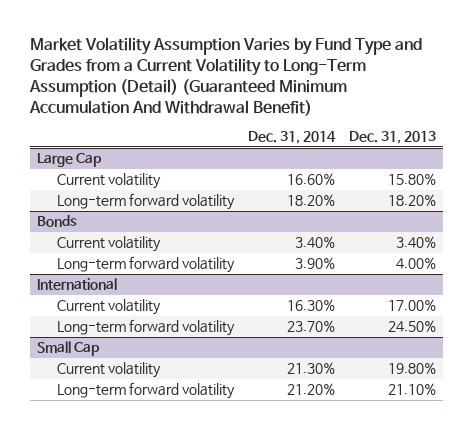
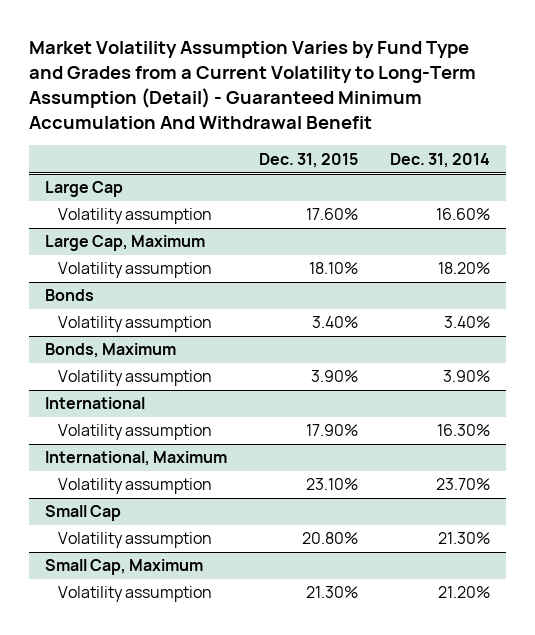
[28,37,422,116] Market Volatility Assumption Varies by Fund Type and Grades from a Current Volatility to Long-Term Assumption (Detail) (Guaranteed Minimum Accumulation And Withdrawal Benefit) -> [29,41,477,130] Market Volatility Assumption Varies by Fund Type and Grades from a Current Volatility to Long-Term Assumption (Detail) - Guaranteed Minimum Accumulation And Withdrawal Benefit
[348,131,436,145] Dec. 31, 2013 -> none
none -> [259,152,359,168] Dec. 31, 2015
[56,173,161,190] Current volatility -> [57,208,212,225] Volatility assumption
none -> [45,235,206,252] Large Cap, Maximum
[56,193,235,211] Long-term forward volatility -> [57,262,212,279] Volatility assumption
[56,256,235,274] Long-term forward volatility -> none
[56,236,161,253] Current volatility -> [57,316,212,333] Volatility assumption
none -> [45,343,177,359] Bonds, Maximum
none -> [57,370,212,387] Volatility assumption
[56,299,161,316] Current volatility -> [57,424,212,441] Volatility assumption
none -> [45,451,228,467] International, Maximum
[56,319,235,337] Long-term forward volatility -> [57,478,212,495] Volatility assumption
[56,362,161,379] Current volatility -> [57,532,212,549] Volatility assumption
none -> [45,559,204,576] Small Cap, Maximum
[56,382,235,400] Long-term forward volatility -> [57,586,212,603] Volatility assumption

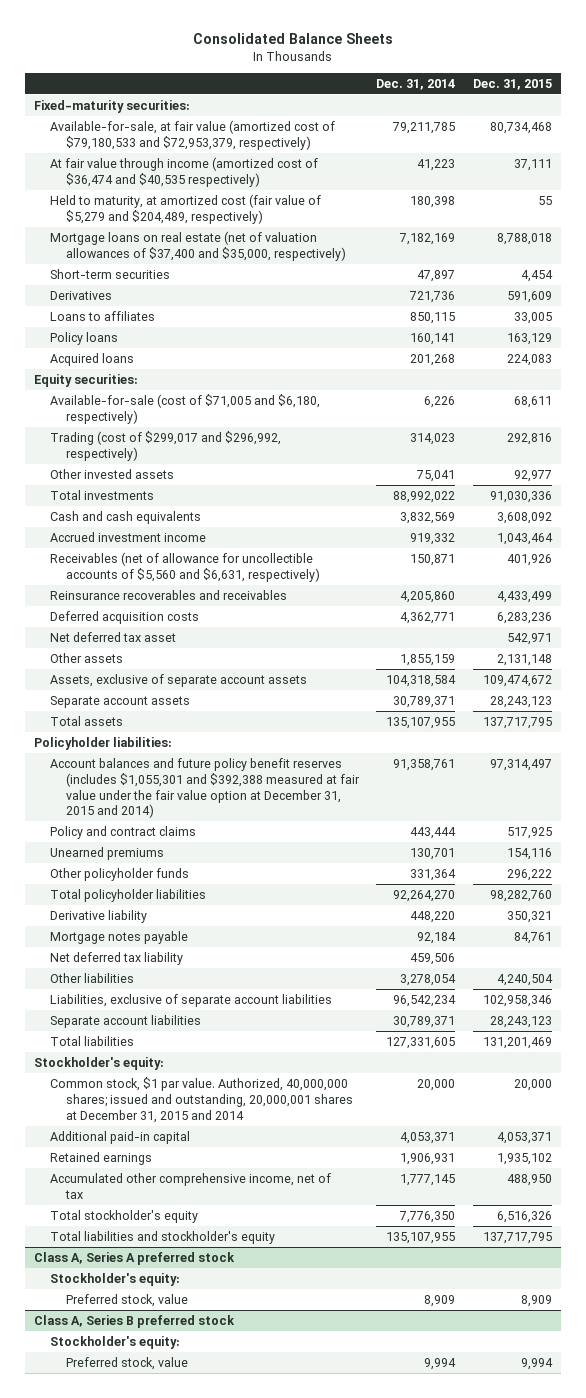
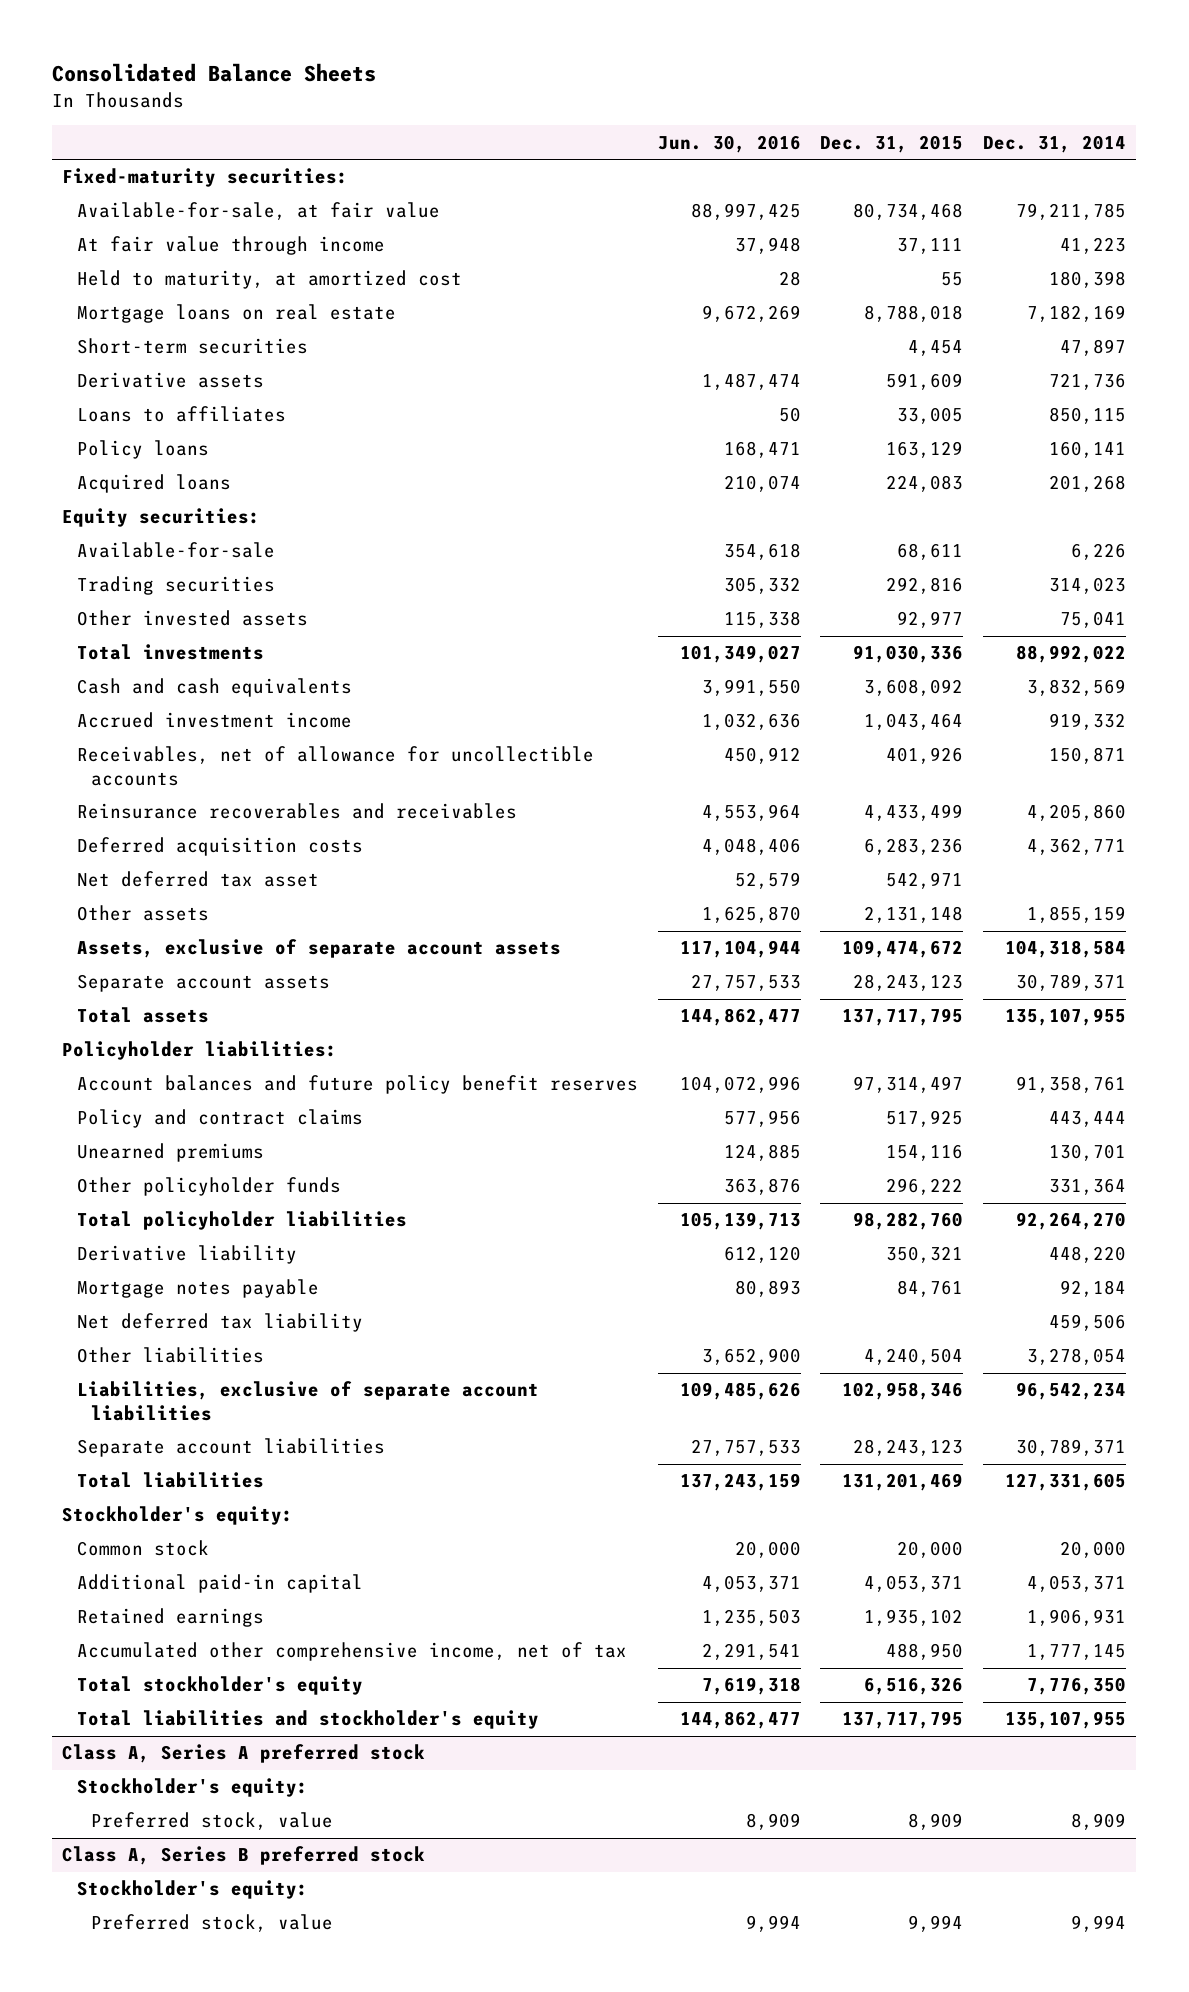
none -> [657,134,801,153] Jun. 30, 2016
[49,119,335,150] Available-for-sale, at fair value (amortized cost of $79,180,533 and $72,953,379, respectively) -> [76,202,440,221] Available-for-sale, at fair value
[49,156,318,187] At fair value through income (amortized cost of $36,474 and $40,535 respectively) -> [76,236,385,256] At fair value through income
[49,193,321,224] Held to maturity, at amortized cost (fair value of $5,279 and $204,489, respectively) -> [76,270,462,290] Held to maturity, at amortized cost
[49,230,346,261] Mortgage loans on real estate (net of valuation allowances of $37,400 and $35,000, respectively) -> [76,304,396,324] Mortgage loans on real estate
[49,290,112,300] Derivatives -> [76,372,264,389] Derivative assets
[49,393,320,424] Available-for-sale (cost of $71,005 and $6,180, respectively) -> [76,542,275,559] Available-for-sale
[49,430,281,461] Trading (cost of $299,017 and $296,992, respectively) -> [76,576,275,596] Trading securities
[49,551,320,582] Receivables (net of allowance for uncollectible accounts of $5,560 and $6,631, respectively) -> [76,746,594,786] Receivables, net of allowance for uncollectible accounts
[49,757,360,819] Account balances and future policy benefit reserves (includes $1,055,301 and $392,388 measured at fair value under the fair value option at December 31, 2015 and 2014) -> [76,1075,638,1095] Account balances and future policy benefit reserves
[49,1076,353,1123] Common stock, $1 par value. Authorized, 40,000,000 shares; issued and outstanding, 20,000,001 shares at December 31, 2015 and 2014 -> [76,1540,209,1557] Common stock

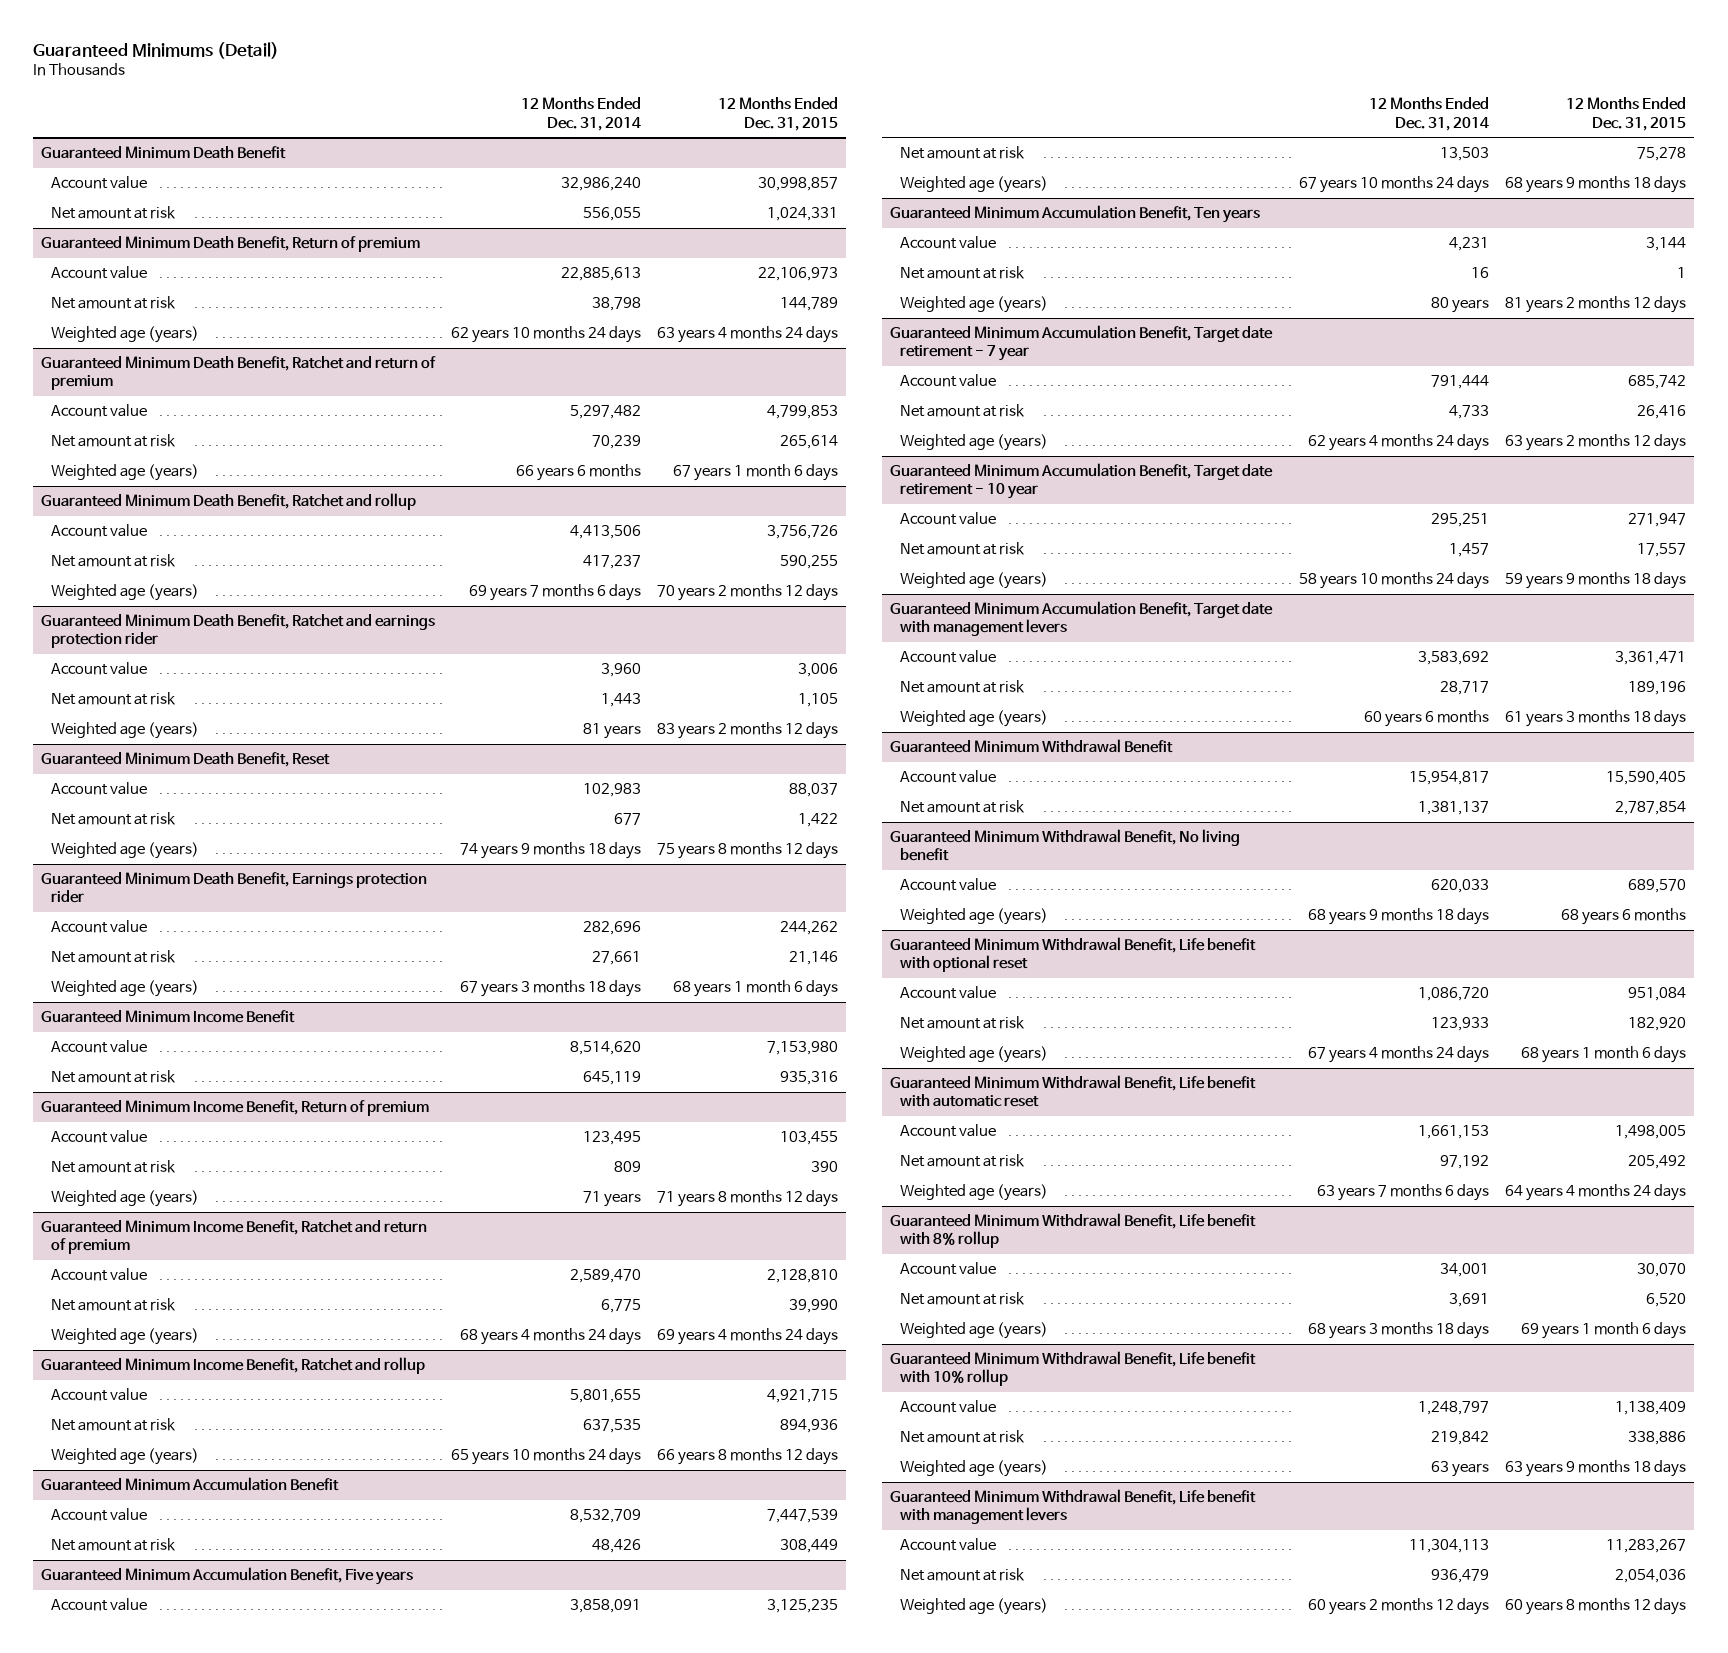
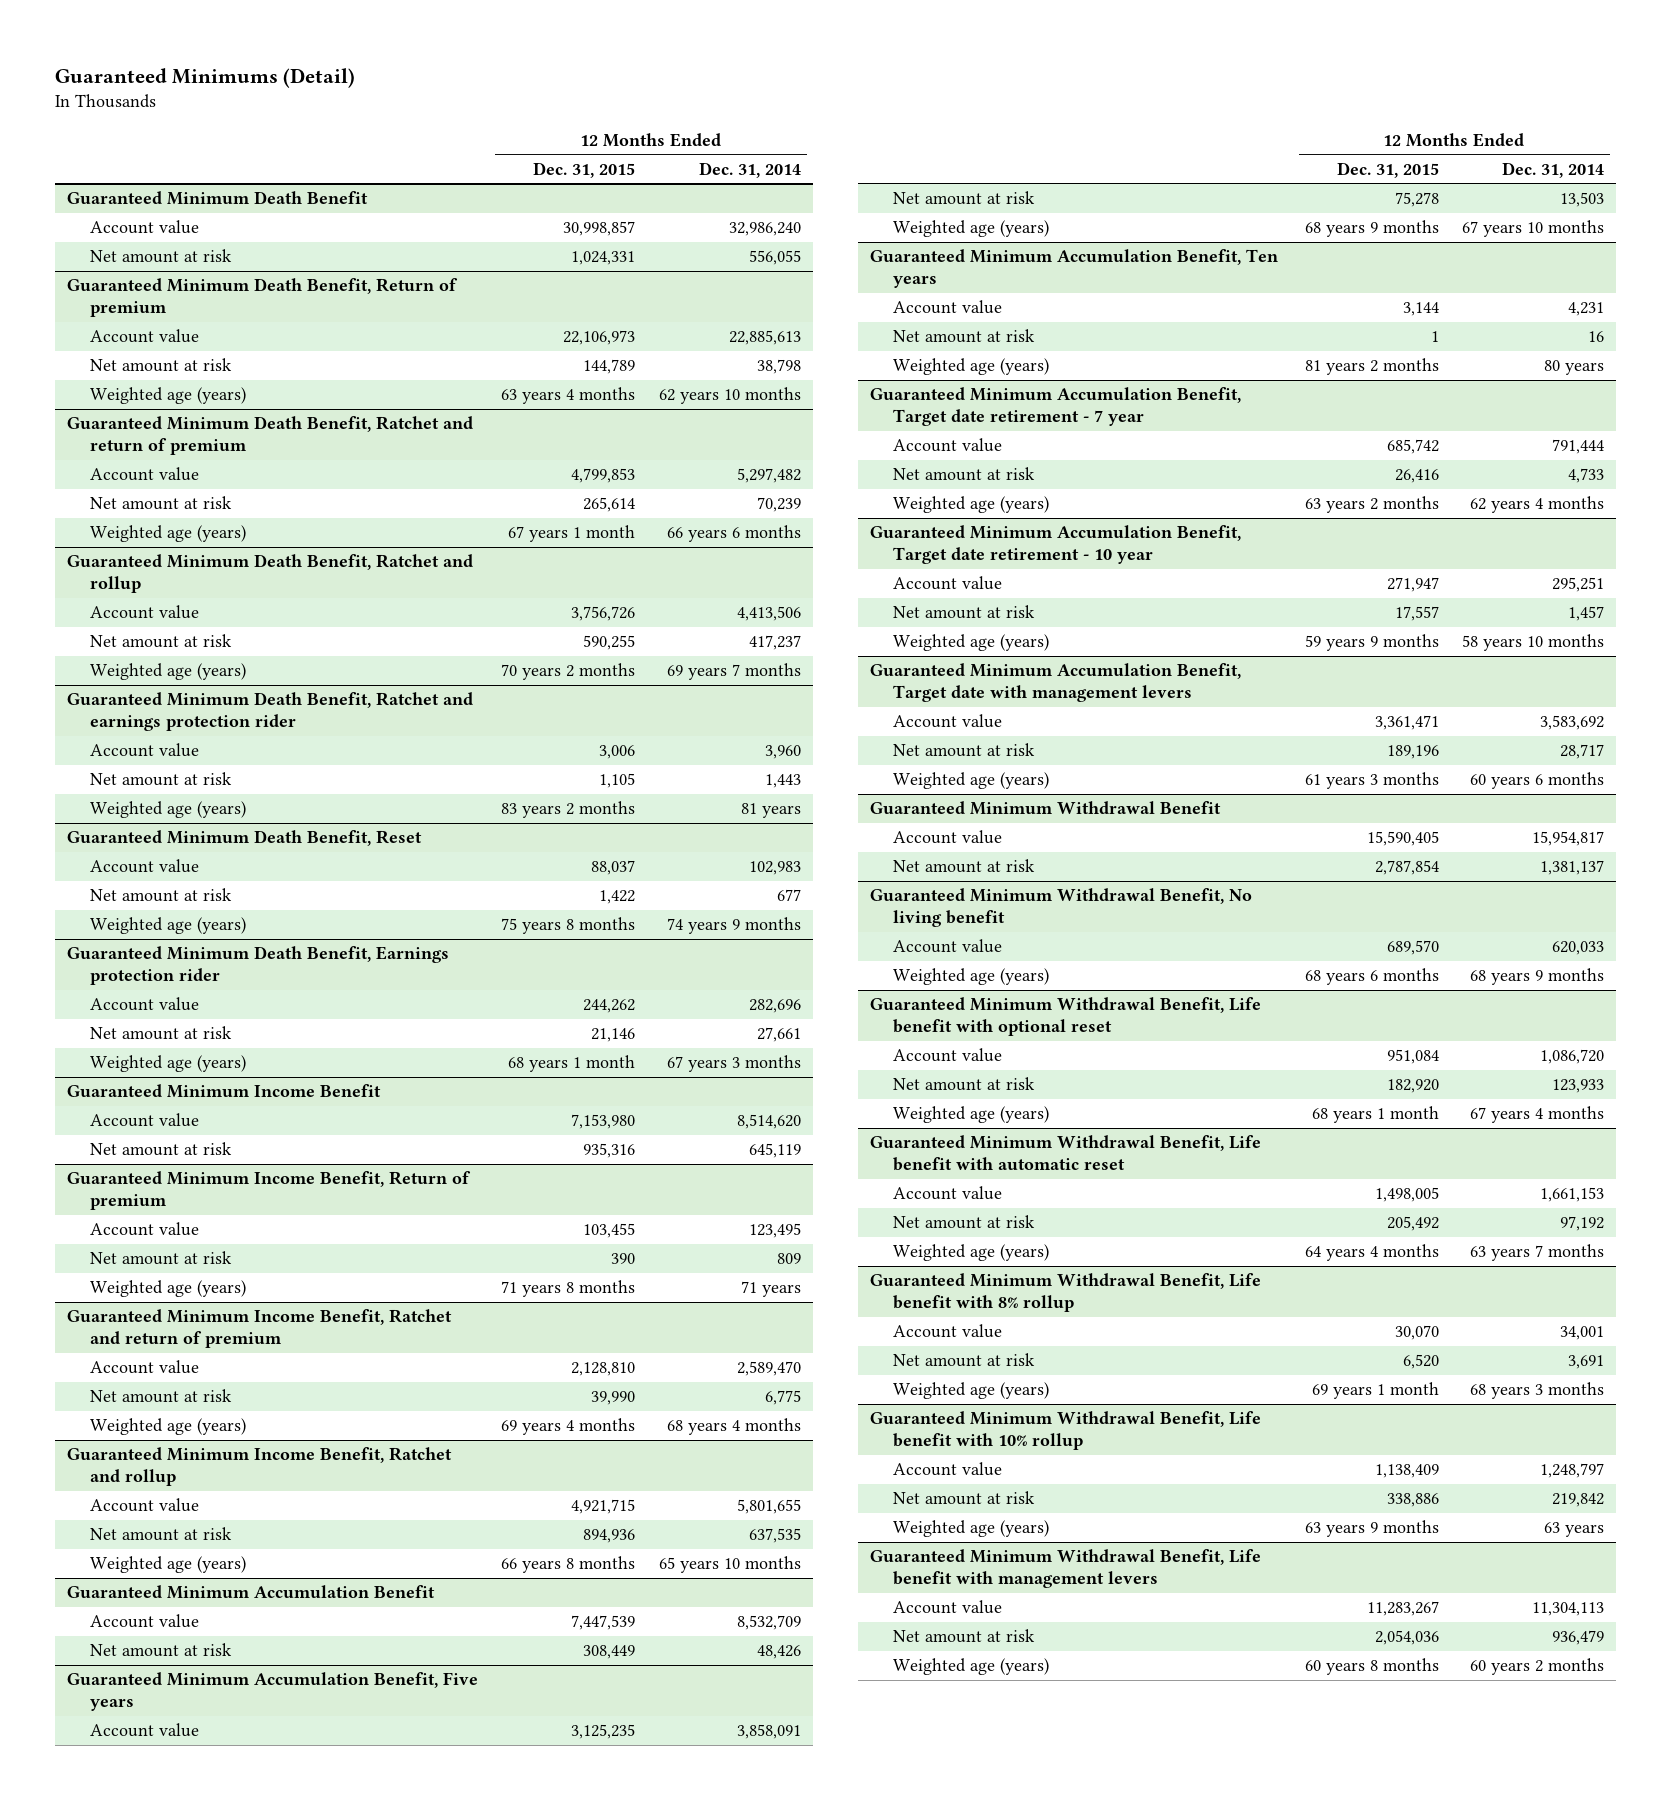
[451,325,642,343] 62 years 10 months 24 days -> [659,387,802,405] 62 years 10 months
[656,325,838,343] 63 years 4 months 24 days -> [501,387,636,405] 63 years 4 months
[672,463,838,481] 67 years 1 month 6 days -> [508,525,636,543] 67 years 1 month
[469,583,642,601] 69 years 7 months 6 days -> [667,663,802,681] 69 years 7 months
[656,583,838,601] 70 years 2 months 12 days -> [501,663,636,681] 70 years 2 months
[656,721,838,739] 83 years 2 months 12 days -> [501,801,636,819] 83 years 2 months
[460,841,642,859] 74 years 9 months 18 days -> [667,917,802,935] 74 years 9 months
[656,841,838,859] 75 years 8 months 12 days -> [501,917,636,935] 75 years 8 months
[460,979,642,997] 67 years 3 months 18 days -> [667,1055,802,1073] 67 years 3 months
[672,979,838,997] 68 years 1 month 6 days -> [508,1055,636,1073] 68 years 1 month
[656,1189,838,1207] 71 years 8 months 12 days -> [501,1280,636,1298] 71 years 8 months
[460,1327,642,1345] 68 years 4 months 24 days -> [667,1418,802,1436] 68 years 4 months
[656,1327,838,1345] 69 years 4 months 24 days -> [501,1418,636,1436] 69 years 4 months
[451,1447,642,1465] 65 years 10 months 24 days -> [659,1556,802,1574] 65 years 10 months
[656,1447,838,1465] 66 years 8 months 12 days -> [501,1556,636,1574] 66 years 8 months
[1299,175,1490,193] 67 years 10 months 24 days -> [1462,220,1605,238] 67 years 10 months
[1505,175,1687,193] 68 years 9 months 18 days -> [1304,220,1439,238] 68 years 9 months
[1505,295,1687,313] 81 years 2 months 12 days -> [1304,358,1439,376] 81 years 2 months
[1308,433,1490,451] 62 years 4 months 24 days -> [1470,496,1605,514] 62 years 4 months
[1505,433,1687,451] 63 years 2 months 12 days -> [1304,496,1439,514] 63 years 2 months
[1299,571,1490,589] 58 years 10 months 24 days -> [1462,634,1605,652] 58 years 10 months
[1505,571,1687,589] 59 years 9 months 18 days -> [1304,634,1439,652] 59 years 9 months
[1505,709,1687,727] 61 years 3 months 18 days -> [1304,772,1439,790] 61 years 3 months
[1308,907,1490,925] 68 years 9 months 18 days -> [1470,968,1605,986] 68 years 9 months
[1308,1045,1490,1063] 67 years 4 months 24 days -> [1470,1106,1605,1124] 67 years 4 months
[1521,1045,1687,1063] 68 years 1 month 6 days -> [1311,1106,1439,1124] 68 years 1 month
[1317,1183,1490,1201] 63 years 7 months 6 days -> [1470,1244,1605,1262] 63 years 7 months
[1505,1183,1687,1201] 64 years 4 months 24 days -> [1304,1244,1439,1262] 64 years 4 months
[1308,1321,1490,1339] 68 years 3 months 18 days -> [1470,1382,1605,1400] 68 years 3 months
[1521,1321,1687,1339] 69 years 1 month 6 days -> [1311,1382,1439,1400] 69 years 1 month
[1505,1459,1687,1477] 63 years 9 months 18 days -> [1304,1520,1439,1538] 63 years 9 months
[1308,1597,1490,1615] 60 years 2 months 12 days -> [1470,1658,1605,1676] 60 years 2 months
[1505,1597,1687,1615] 60 years 8 months 12 days -> [1304,1658,1439,1676] 60 years 8 months

